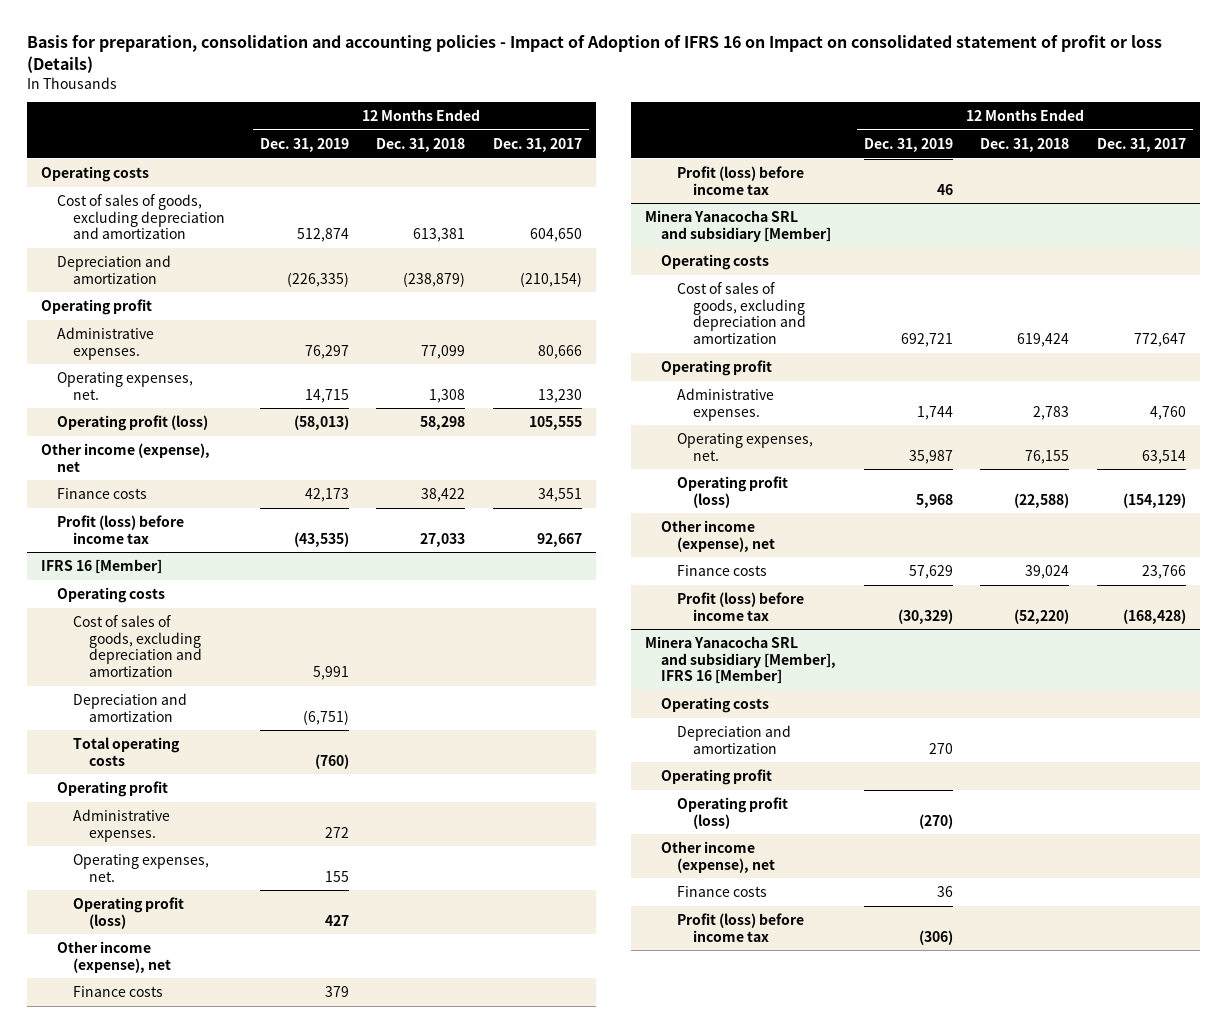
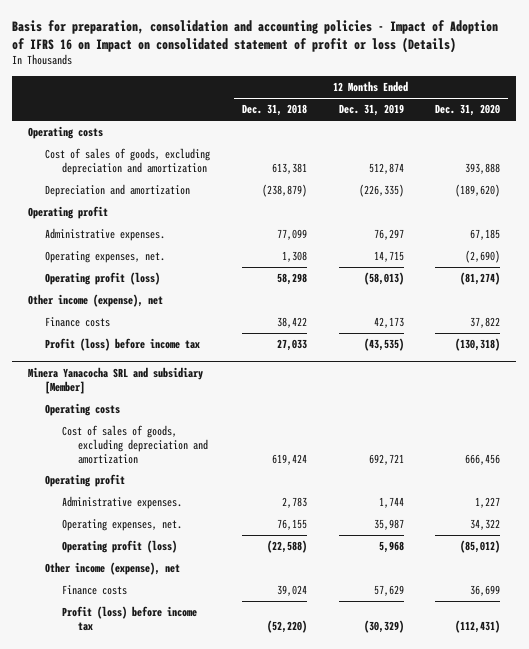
[493,137,583,152] Dec. 31, 2017 -> none
none -> [435,104,501,117] Dec. 31, 2020
[40,558,162,574] IFRS 16 [Member] -> none
[56,586,165,603] Operating costs -> none
[73,614,203,677] Cost of sales of goods, excluding depreciation and amortization -> none
[73,692,188,722] Depreciation and amortization -> none
[73,736,181,766] Total operating costs -> none
[56,780,168,797] Operating profit -> none
[73,808,171,842] Administrative expenses. -> none
[73,853,210,882] Operating expenses, net. -> none
[73,896,185,929] Operating profit (loss) -> none
[56,940,172,973] Other income (expense), net -> none
[73,985,164,997] Finance costs -> none
[677,165,805,195] Profit (loss) before income tax -> none
[644,635,836,685] Minera Yanacocha SRL and subsidiary [Member], IFRS 16 [Member] -> none
[660,696,769,713] Operating costs -> none
[677,724,792,754] Depreciation and amortization -> none
[660,768,772,785] Operating profit -> none
[677,796,789,829] Operating profit (loss) -> none
[660,840,776,873] Other income (expense), net -> none
[677,885,768,897] Finance costs -> none
[677,912,805,942] Profit (loss) before income tax -> none

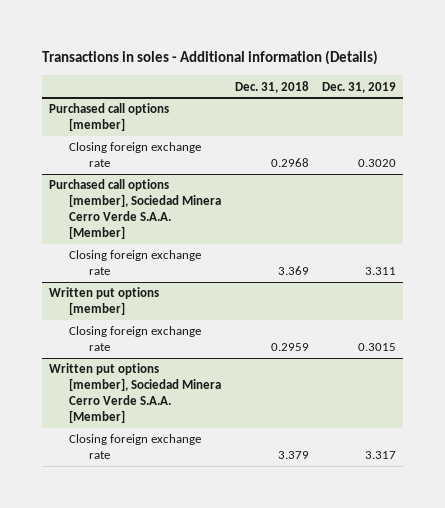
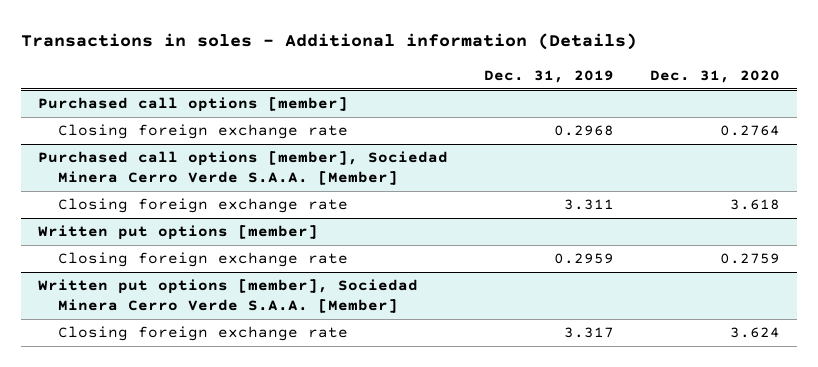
[234,80,309,93] Dec. 31, 2018 -> none
none -> [649,70,780,84] Dec. 31, 2020
[358,159,397,168] 0.3020 -> [554,125,615,137] 0.2968
[358,343,397,352] 0.3015 -> [554,253,615,265] 0.2959

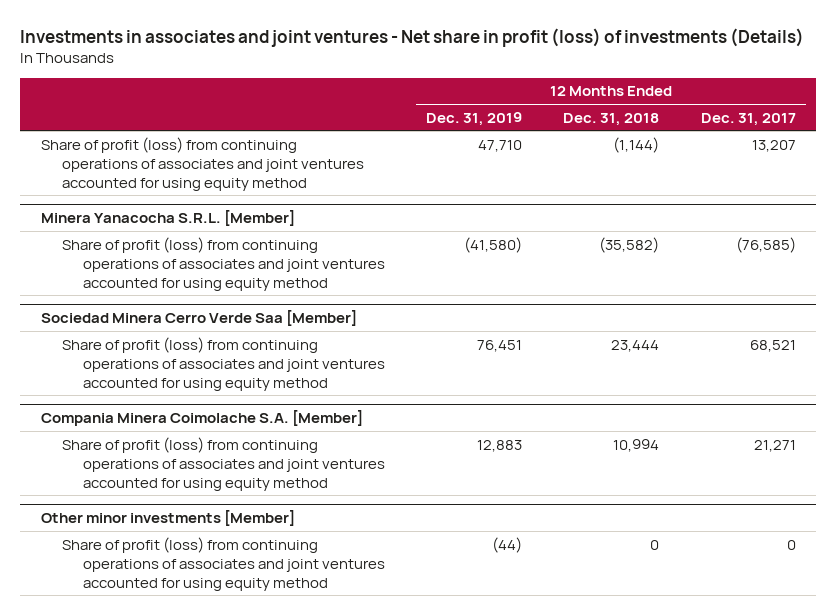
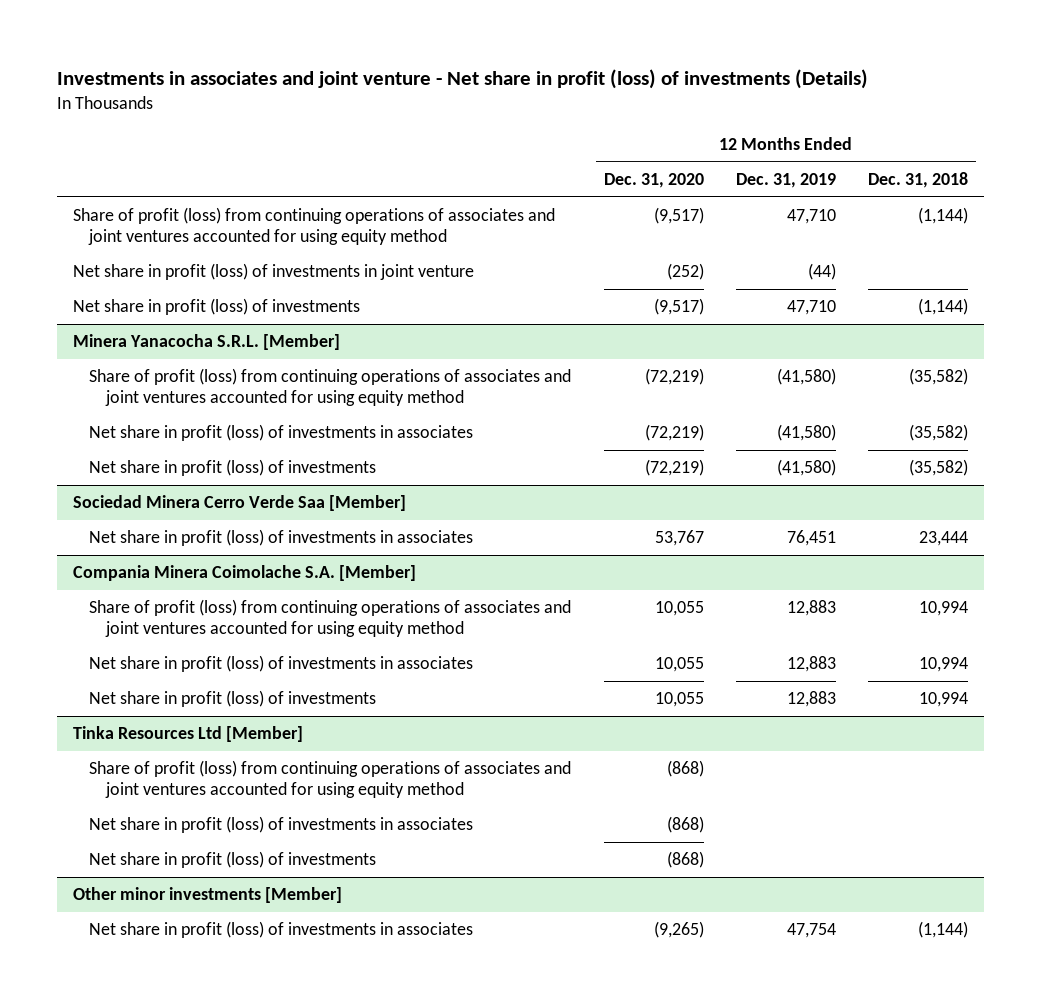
[20,27,805,47] Investments in associates and joint ventures - Net share in profit (loss) of investments (Details) -> [57,68,869,89] Investments in associates and joint venture - Net share in profit (loss) of investments (Details)
[700,112,796,126] Dec. 31, 2017 -> none
none -> [603,173,704,189] Dec. 31, 2020
none -> [73,263,475,281] Net share in profit (loss) of investments in joint venture
none -> [73,298,361,316] Net share in profit (loss) of investments
none -> [89,424,474,442] Net share in profit (loss) of investments in associates
none -> [89,459,377,477] Net share in profit (loss) of investments
[61,336,386,391] Share of profit (loss) from continuing operations of associates and joint ventures accounted for using equity method -> [89,529,474,547] Net share in profit (loss) of investments in associates
none -> [89,655,474,673] Net share in profit (loss) of investments in associates
none -> [89,690,377,708] Net share in profit (loss) of investments
none -> [73,726,304,743] Tinka Resources Ltd [Member]
none -> [89,760,572,799] Share of profit (loss) from continuing operations of associates and joint ventures accounted for using equity method
none -> [89,816,474,834] Net share in profit (loss) of investments in associates
none -> [89,851,377,869] Net share in profit (loss) of investments
[61,536,386,591] Share of profit (loss) from continuing operations of associates and joint ventures accounted for using equity method -> none
none -> [89,921,474,939] Net share in profit (loss) of investments in associates

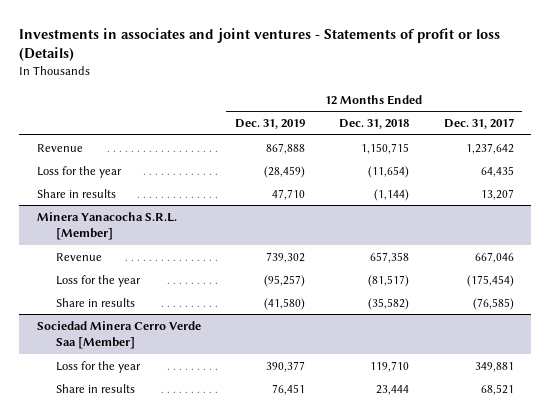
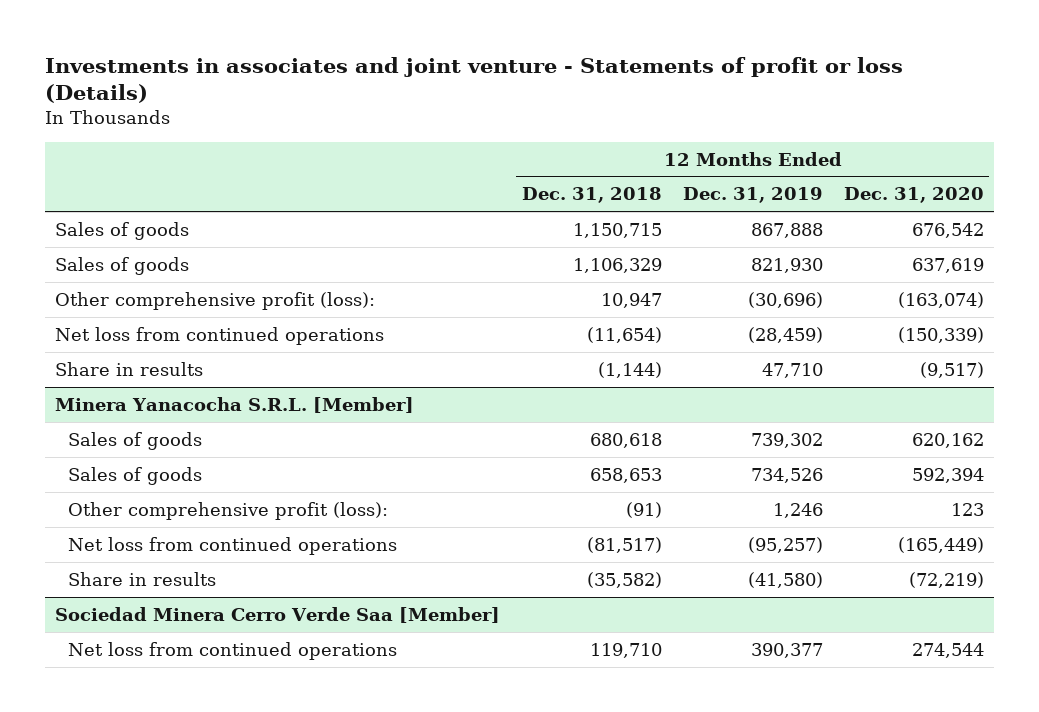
[19,27,501,62] Investments in associates and joint ventures - Statements of profit or loss (Details) -> [44,56,903,104] Investments in associates and joint venture - Statements of profit or loss (Details)
[443,118,514,130] Dec. 31, 2017 -> none
none -> [843,187,984,204] Dec. 31, 2020
[36,143,83,152] Revenue -> [55,221,190,240] Sales of goods
none -> [55,256,190,275] Sales of goods
none -> [55,291,376,310] Other comprehensive profit (loss):
[36,165,122,178] Loss for the year -> [55,326,385,345] Net loss from continued operations
[56,252,103,261] Revenue -> none
none -> [67,431,202,450] Sales of goods
none -> [67,466,202,485] Sales of goods
none -> [67,501,388,520] Other comprehensive profit (loss):
[56,274,142,287] Loss for the year -> [67,536,397,555] Net loss from continued operations
[56,383,136,393] Share in results -> none
[56,360,142,373] Loss for the year -> [67,641,397,660] Net loss from continued operations

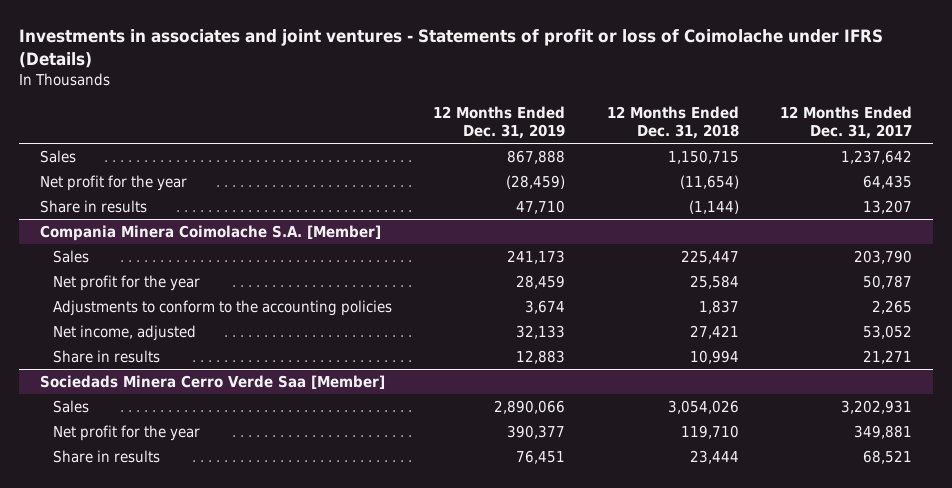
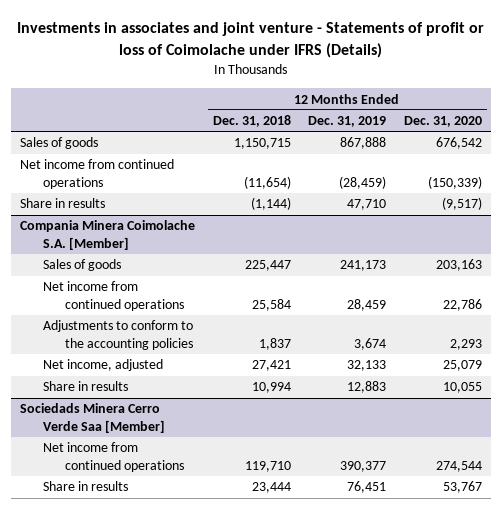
[18,29,883,69] Investments in associates and joint ventures - Statements of profit or loss of Coimolache under IFRS (Details) -> [17,22,485,59] Investments in associates and joint venture - Statements of profit or loss of Coimolache under IFRS (Details)
[780,106,913,140] 12 Months Ended Dec. 31, 2017 -> none
none -> [404,116,483,128] Dec. 31, 2020
[39,149,76,163] Sales -> [20,137,99,150] Sales of goods
[39,174,187,191] Net profit for the year -> [20,159,175,189] Net income from continued operations
[52,249,89,263] Sales -> [42,259,121,272] Sales of goods
[52,274,200,291] Net profit for the year -> [42,281,185,311] Net income from continued operations
[52,399,89,413] Sales -> none
[52,424,200,441] Net profit for the year -> [42,442,185,472] Net income from continued operations

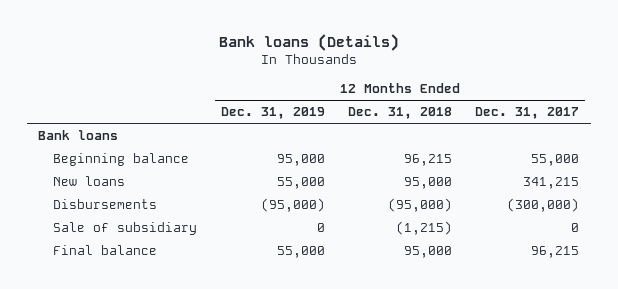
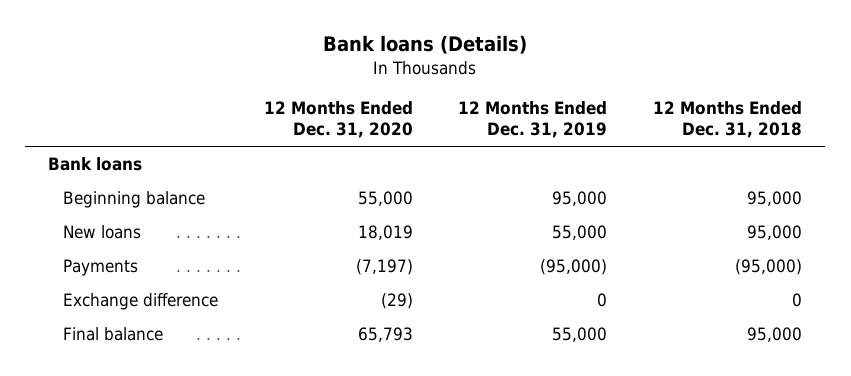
[475,107,580,120] Dec. 31, 2017 -> none
none -> [263,100,413,138] 12 Months Ended Dec. 31, 2020
[403,154,452,167] 96,215 -> [747,191,803,207] 95,000
[53,222,198,236] Sale of subsidiary -> none
[53,199,158,210] Disbursements -> [62,259,138,277] Payments
none -> [62,293,218,311] Exchange difference

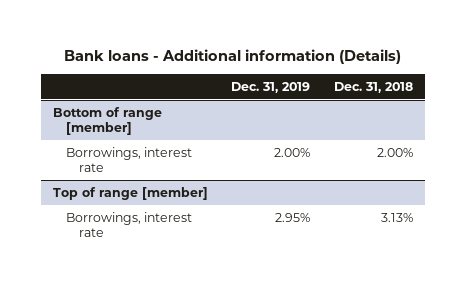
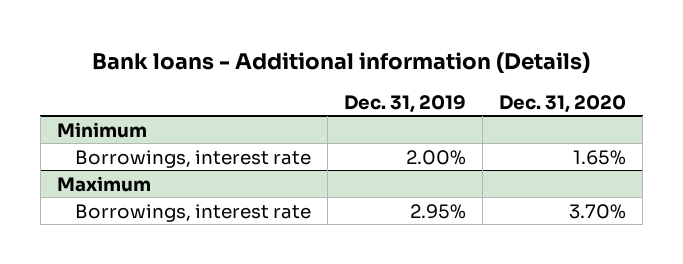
[333,81,413,93] Dec. 31, 2018 -> none
none -> [499,94,627,113] Dec. 31, 2020
[53,106,163,136] Bottom of range [member] -> [56,121,147,138] Minimum
[53,186,209,200] Top of range [member] -> [56,175,151,192] Maximum

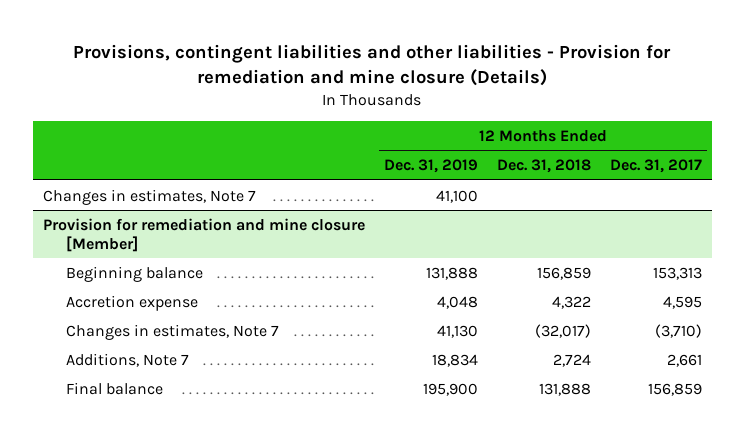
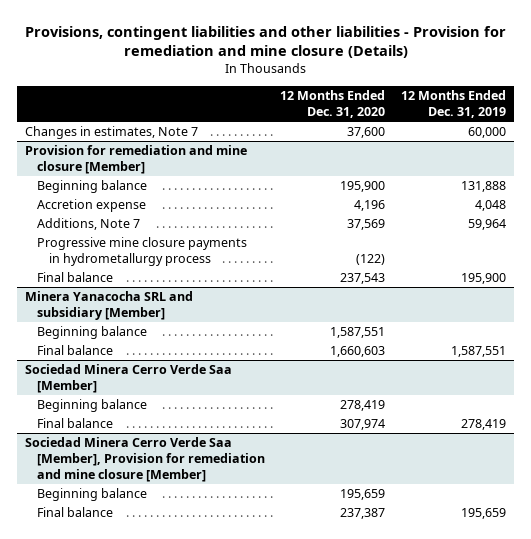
[496,159,591,174] Dec. 31, 2018 -> none
[610,159,703,174] Dec. 31, 2017 -> none
none -> [280,90,386,118] 12 Months Ended Dec. 31, 2020
[435,189,478,203] 41,100 -> [467,127,506,139] 60,000
[66,323,280,340] Changes in estimates, Note 7 -> none
[431,353,478,367] 18,834 -> [467,219,506,231] 59,964
none -> [37,237,248,267] Progressive mine closure payments in hydrometallurgy process
none -> [25,291,194,321] Minera Yanacocha SRL and subsidiary [Member]
none -> [37,326,148,340] Beginning balance
none -> [37,345,114,356] Final balance
none -> [25,364,233,394] Sociedad Minera Cerro Verde Saa [Member]
none -> [37,399,148,413] Beginning balance
none -> [37,418,114,429] Final balance
none -> [25,437,266,482] Sociedad Minera Cerro Verde Saa [Member], Provision for remediation and mine closure [Member]
none -> [37,488,148,502] Beginning balance
none -> [37,507,114,518] Final balance

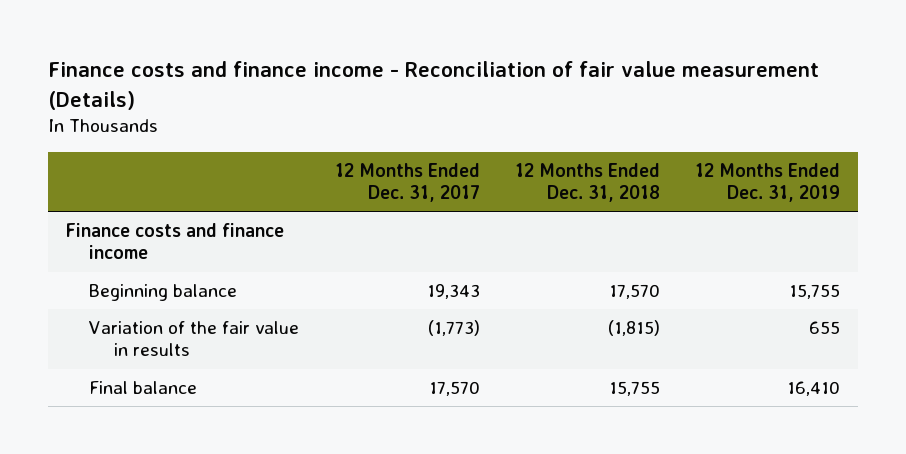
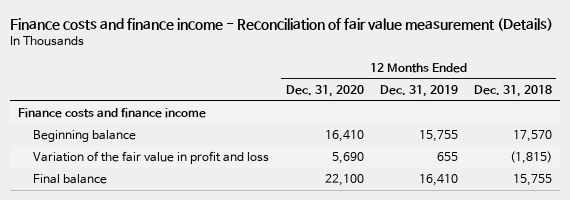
[334,162,480,203] 12 Months Ended Dec. 31, 2017 -> none
none -> [285,85,364,98] Dec. 31, 2020
[89,320,300,357] Variation of the fair value in results -> [33,151,270,165] Variation of the fair value in profit and loss

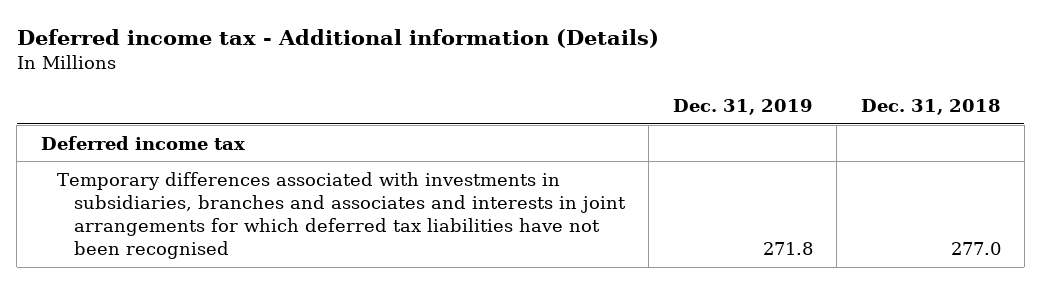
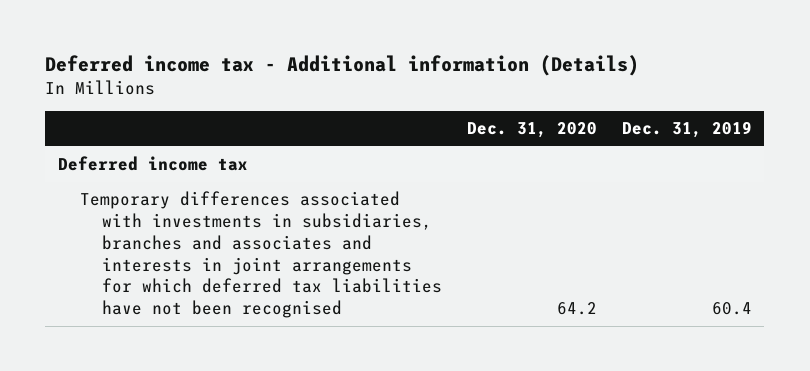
[860,99,1001,116] Dec. 31, 2018 -> none
none -> [466,122,597,139] Dec. 31, 2020
[762,242,813,256] 271.8 -> [711,301,752,315] 60.4

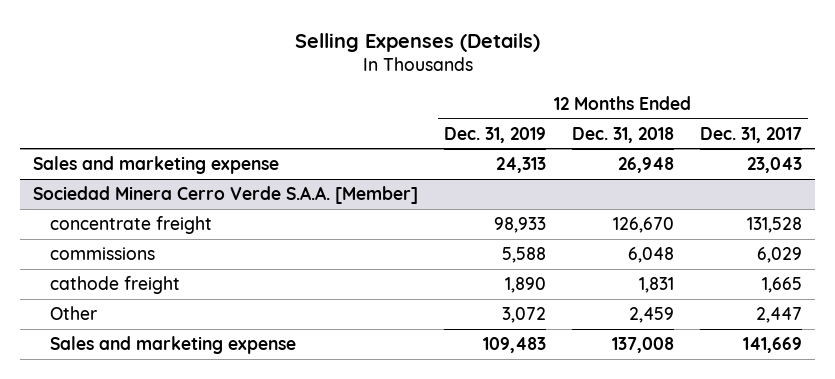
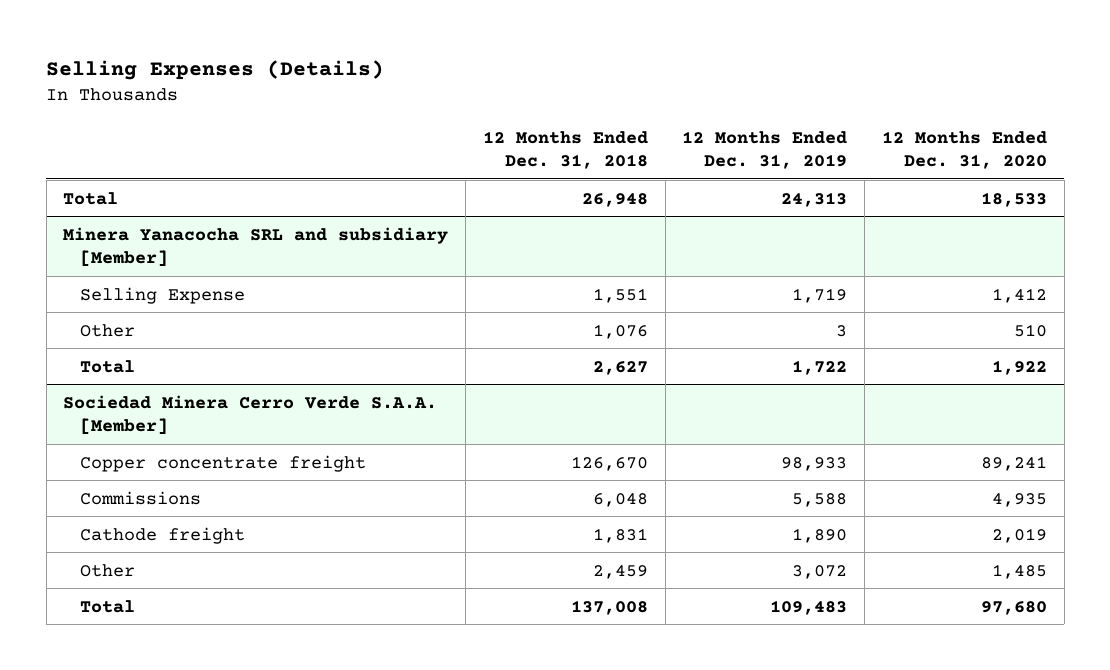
[699,126,802,143] Dec. 31, 2017 -> none
none -> [881,130,1047,169] 12 Months Ended Dec. 31, 2020
[33,156,280,175] Sales and marketing expense -> [63,191,119,205] Total
none -> [63,226,449,267] Minera Yanacocha SRL and subsidiary [Member]
none -> [80,286,246,304] Selling Expense
none -> [80,323,136,337] Other
none -> [80,359,136,373] Total
[50,216,213,235] concentrate freight -> [80,454,367,472] Copper concentrate freight
[50,247,156,261] commissions -> [80,490,202,505] Commissions
[50,276,181,295] cathode freight -> [80,526,246,544] Cathode freight
[50,336,297,355] Sales and marketing expense -> [80,599,136,613] Total

